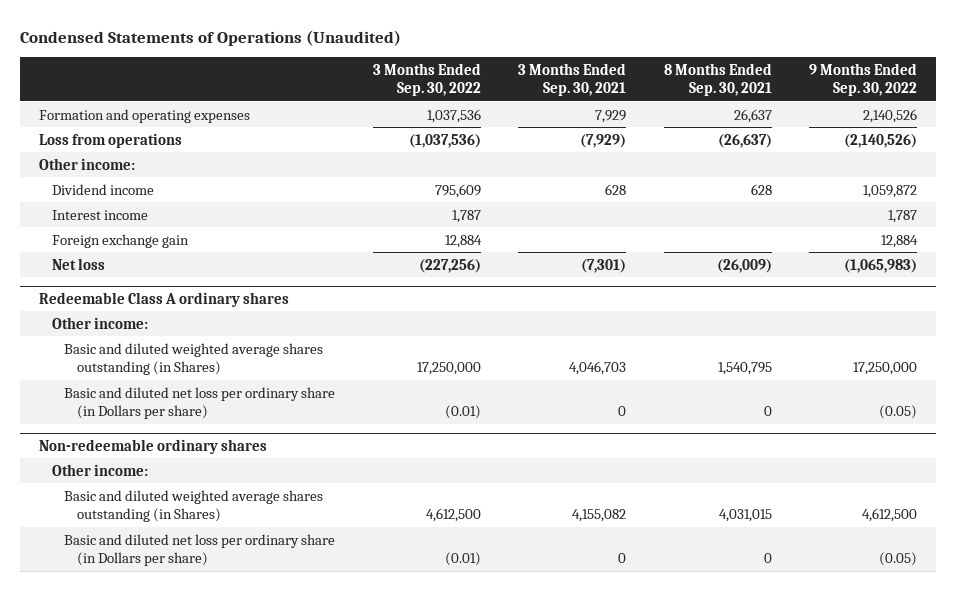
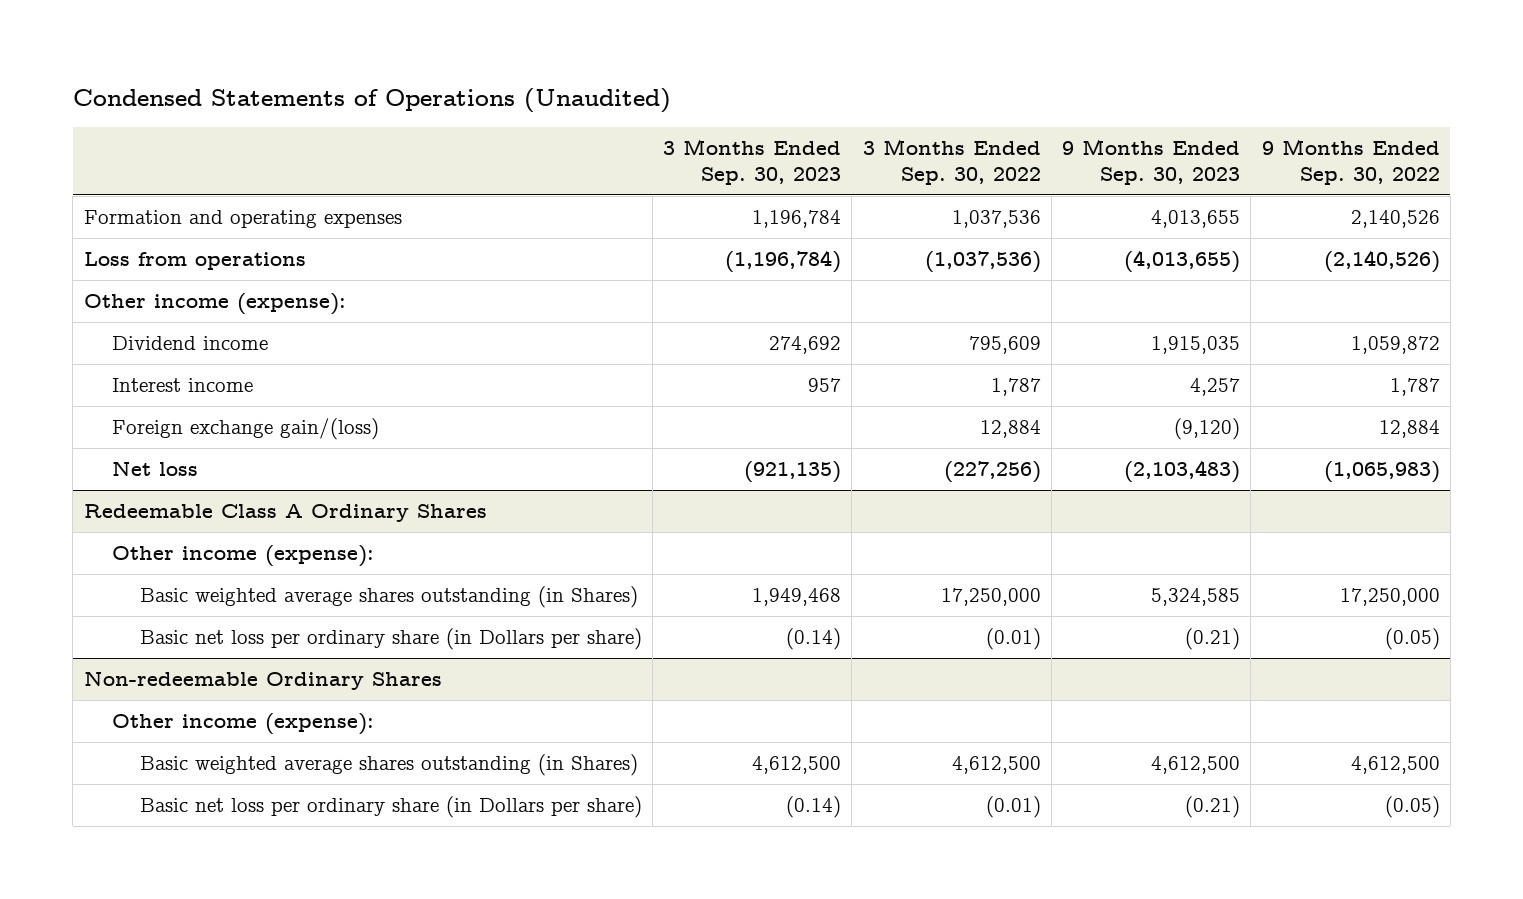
[518,62,627,96] 3 Months Ended Sep. 30, 2021 -> none
[663,62,772,96] 8 Months Ended Sep. 30, 2021 -> none
none -> [663,138,842,186] 3 Months Ended Sep. 30, 2023
none -> [1062,138,1241,186] 9 Months Ended Sep. 30, 2023
[39,157,136,170] Other income: -> [83,293,346,316] Other income (expense):
[51,233,189,248] Foreign exchange gain -> [111,418,379,441] Foreign exchange gain/(loss)
[39,291,290,307] Redeemable Class A ordinary shares -> [83,504,487,523] Redeemable Class A Ordinary Shares
[51,316,148,329] Other income: -> [111,545,374,568] Other income (expense):
[64,342,324,375] Basic and diluted weighted average shares outstanding (in Shares) -> [139,586,638,609] Basic weighted average shares outstanding (in Shares)
[64,386,336,419] Basic and diluted net loss per ordinary share (in Dollars per share) -> [139,628,642,651] Basic net loss per ordinary share (in Dollars per share)
[39,438,268,454] Non-redeemable ordinary shares -> [83,671,442,691] Non-redeemable Ordinary Shares
[51,463,148,476] Other income: -> [111,713,374,736] Other income (expense):
[64,489,324,522] Basic and diluted weighted average shares outstanding (in Shares) -> [139,754,638,777] Basic weighted average shares outstanding (in Shares)
[64,533,336,566] Basic and diluted net loss per ordinary share (in Dollars per share) -> [139,796,642,819] Basic net loss per ordinary share (in Dollars per share)

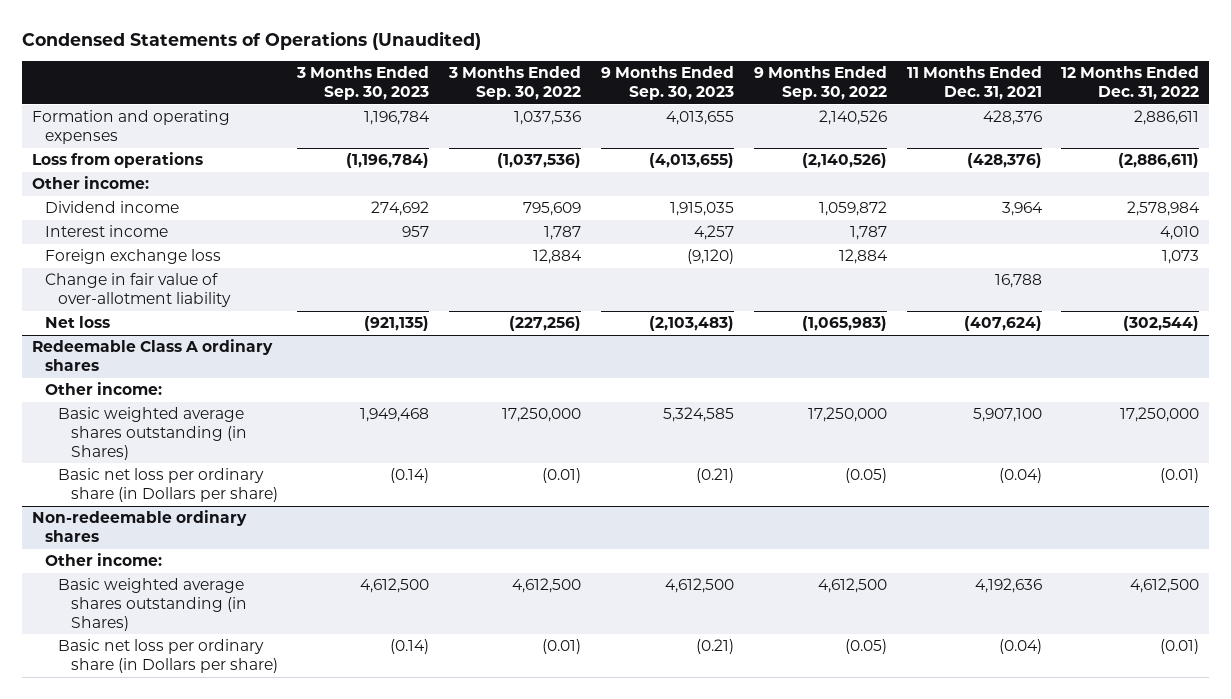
none -> [906,66,1042,100] 11 Months Ended Dec. 31, 2021
none -> [1061,66,1200,100] 12 Months Ended Dec. 31, 2022
[83,293,346,316] Other income (expense): -> [31,176,149,190] Other income:
[111,418,379,441] Foreign exchange gain/(loss) -> [44,249,221,265] Foreign exchange loss
none -> [44,273,231,308] Change in fair value of over-allotment liability
[83,504,487,523] Redeemable Class A Ordinary Shares -> [31,339,273,372] Redeemable Class A ordinary shares
[111,545,374,568] Other income (expense): -> [44,382,162,396] Other income:
[83,671,442,691] Non-redeemable Ordinary Shares -> [31,510,247,543] Non-redeemable ordinary shares
[111,713,374,736] Other income (expense): -> [44,553,162,567] Other income:

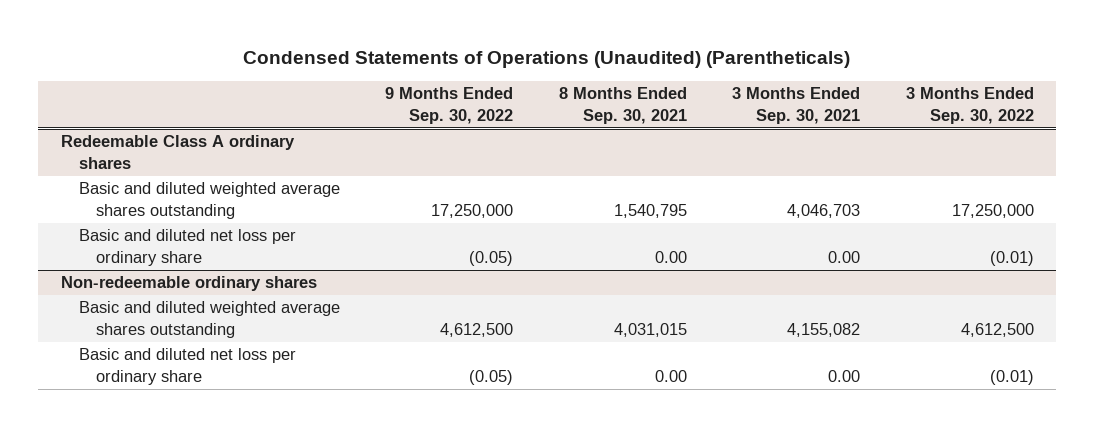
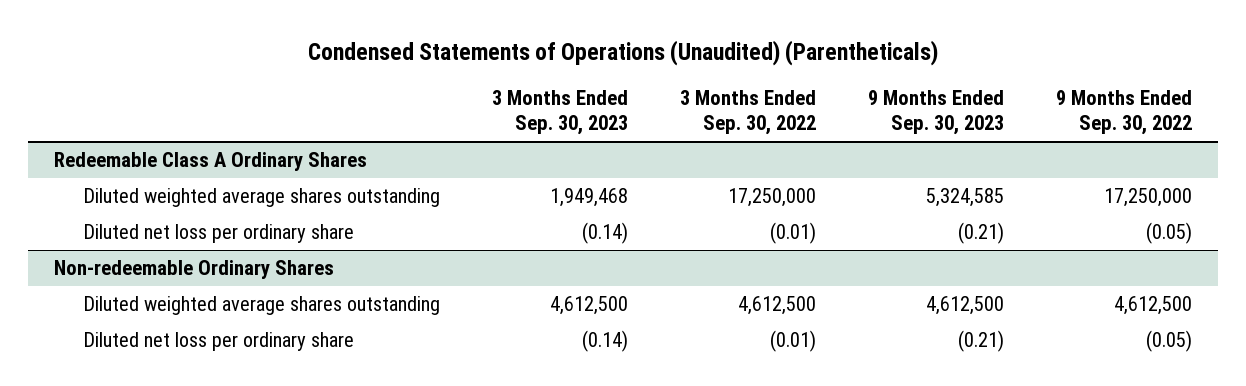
[558,87,687,124] 8 Months Ended Sep. 30, 2021 -> none
[732,87,861,124] 3 Months Ended Sep. 30, 2021 -> none
none -> [491,90,628,136] 3 Months Ended Sep. 30, 2023
none -> [868,90,1005,136] 9 Months Ended Sep. 30, 2023
[61,135,296,169] Redeemable Class A ordinary shares -> [54,152,368,172] Redeemable Class A Ordinary Shares
[78,182,340,219] Basic and diluted weighted average shares outstanding -> [82,188,440,208] Diluted weighted average shares outstanding
[78,229,296,266] Basic and diluted net loss per ordinary share -> [82,224,354,244] Diluted net loss per ordinary share
[61,276,318,292] Non-redeemable ordinary shares -> [54,260,335,280] Non-redeemable Ordinary Shares
[78,301,340,338] Basic and diluted weighted average shares outstanding -> [82,296,440,316] Diluted weighted average shares outstanding
[78,348,296,385] Basic and diluted net loss per ordinary share -> [82,332,354,352] Diluted net loss per ordinary share

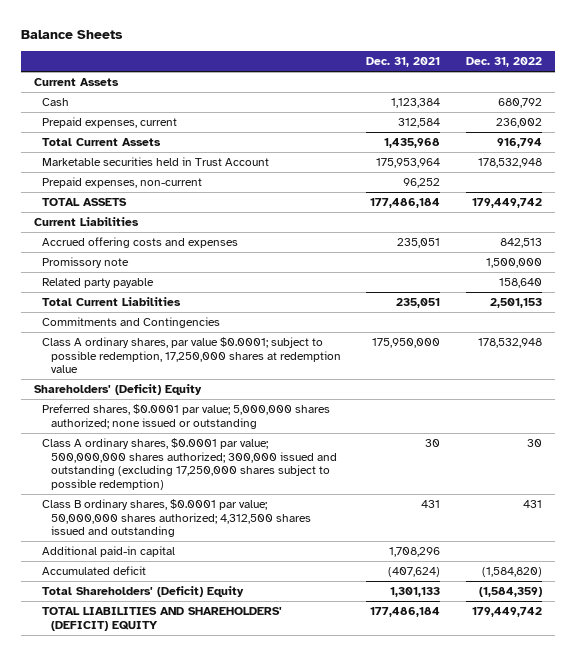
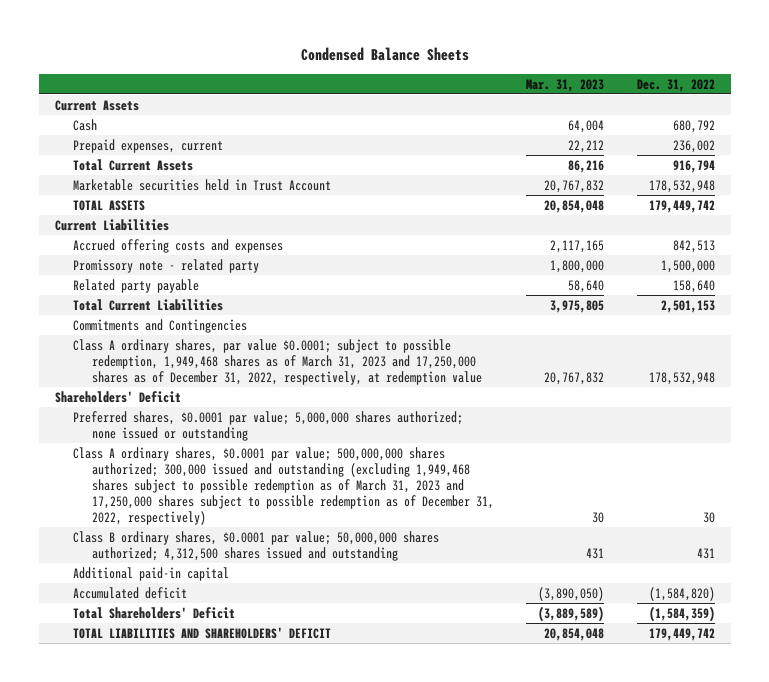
[20,30,123,40] Balance Sheets -> [300,46,469,61] Condensed Balance Sheets
[366,57,441,68] Dec. 31, 2021 -> none
none -> [526,78,605,92] Mar. 31, 2023
[42,176,203,188] Prepaid expenses, non-current -> none
[42,256,130,268] Promissory note -> [73,258,260,273] Promissory note - related party
[42,336,341,374] Class A ordinary shares, par value $0.0001; subject to possible redemption, 17,250,000 shares at redemption value -> [73,338,483,386] Class A ordinary shares, par value $0.0001; subject to possible redemption, 1,949,468 shares as of March 31, 2023 and 17,250,000 shares as of December 31, 2022, respectively, at redemption value
[33,383,202,395] Shareholders' (Deficit) Equity -> [54,390,181,403] Shareholders' Deficit
[42,437,337,490] Class A ordinary shares, $0.0001 par value; 500,000,000 shares authorized; 300,000 issued and outstanding (excluding 17,250,000 shares subject to possible redemption) -> [73,446,495,526] Class A ordinary shares, $0.0001 par value; 500,000,000 shares authorized; 300,000 issued and outstanding (excluding 1,949,468 shares subject to possible redemption as of March 31, 2023 and 17,250,000 shares subject to possible redemption as of December 31, 2022, respectively)
[42,585,245,597] Total Shareholders' (Deficit) Equity -> [73,606,236,619] Total Shareholders' Deficit
[42,606,283,631] TOTAL LIABILITIES AND SHAREHOLDERS' (DEFICIT) EQUITY -> [73,626,332,639] TOTAL LIABILITIES AND SHAREHOLDERS' DEFICIT

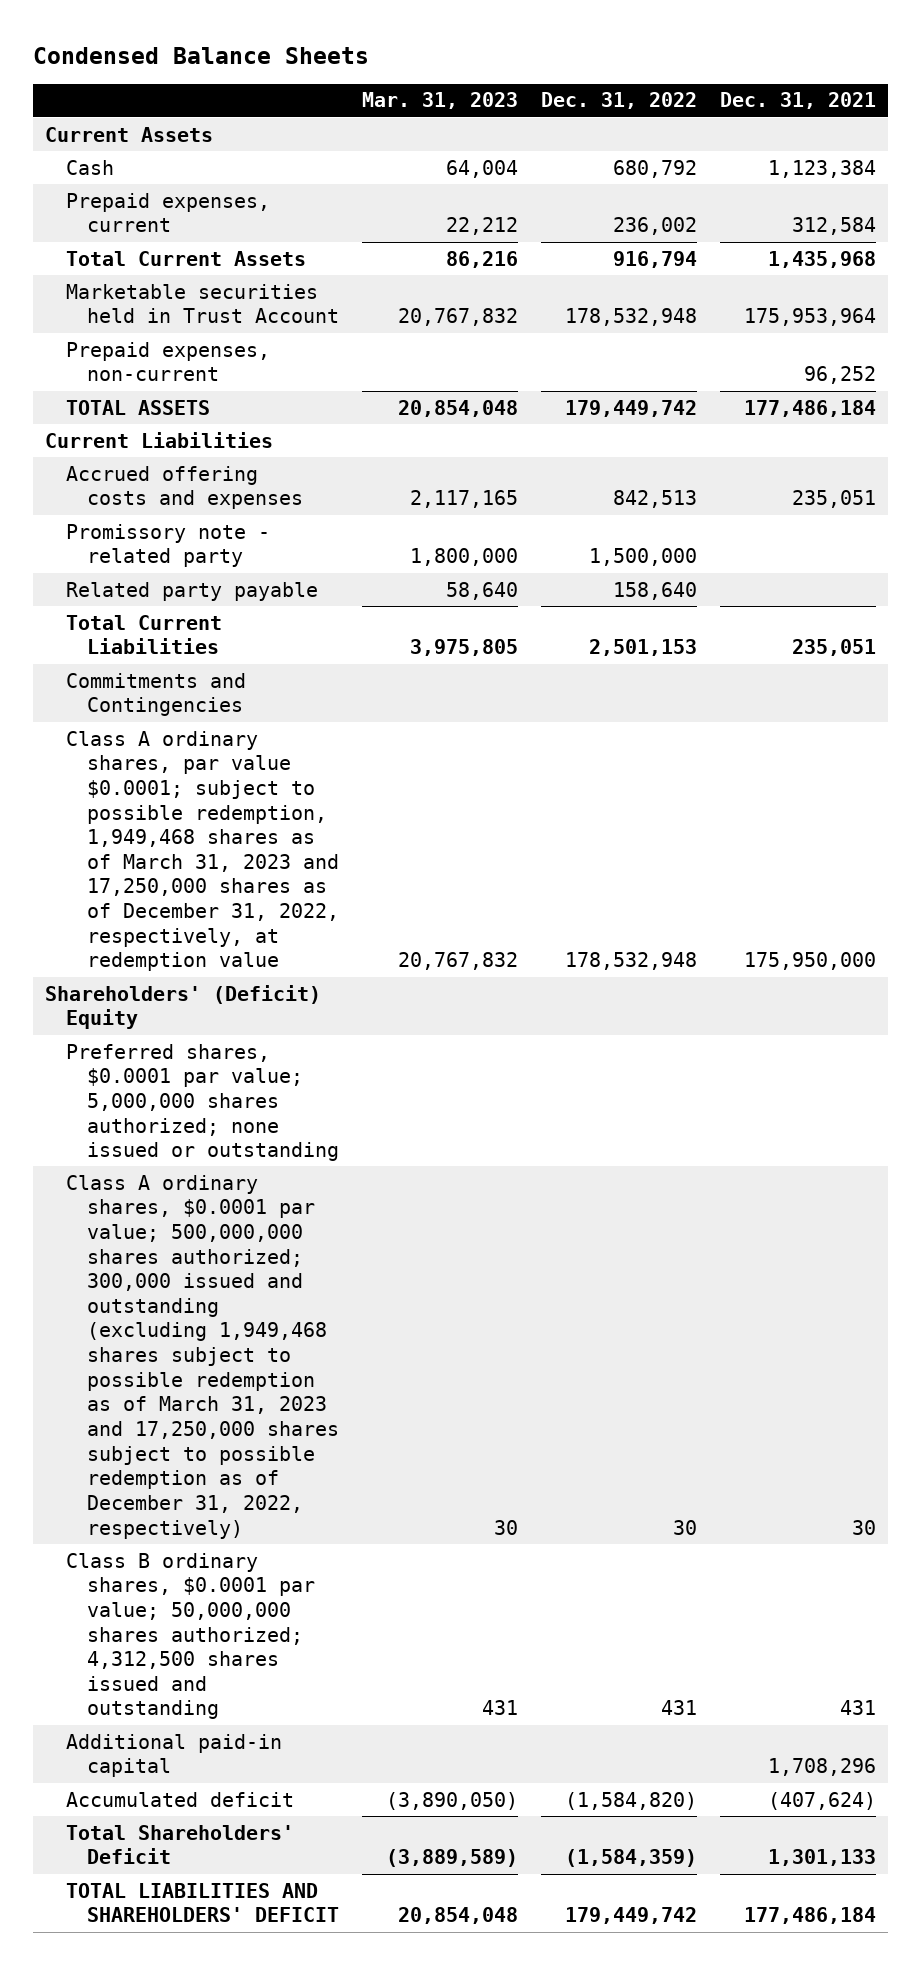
none -> [720,92,877,110] Dec. 31, 2021
none -> [65,341,270,382] Prepaid expenses, non-current
[54,390,181,403] Shareholders' Deficit -> [44,984,321,1030] Shareholders' (Deficit) Equity

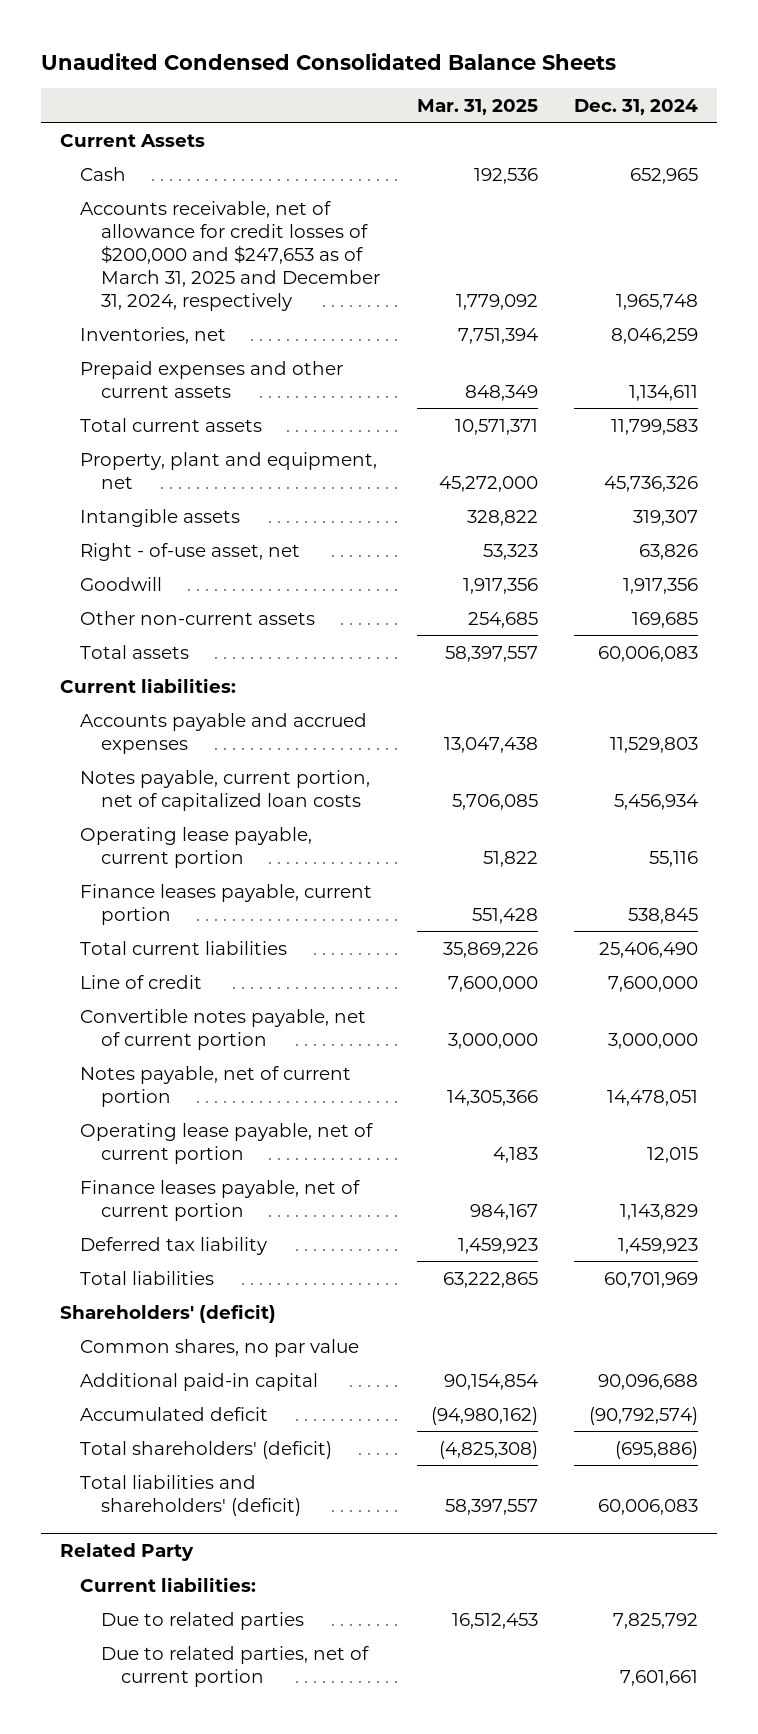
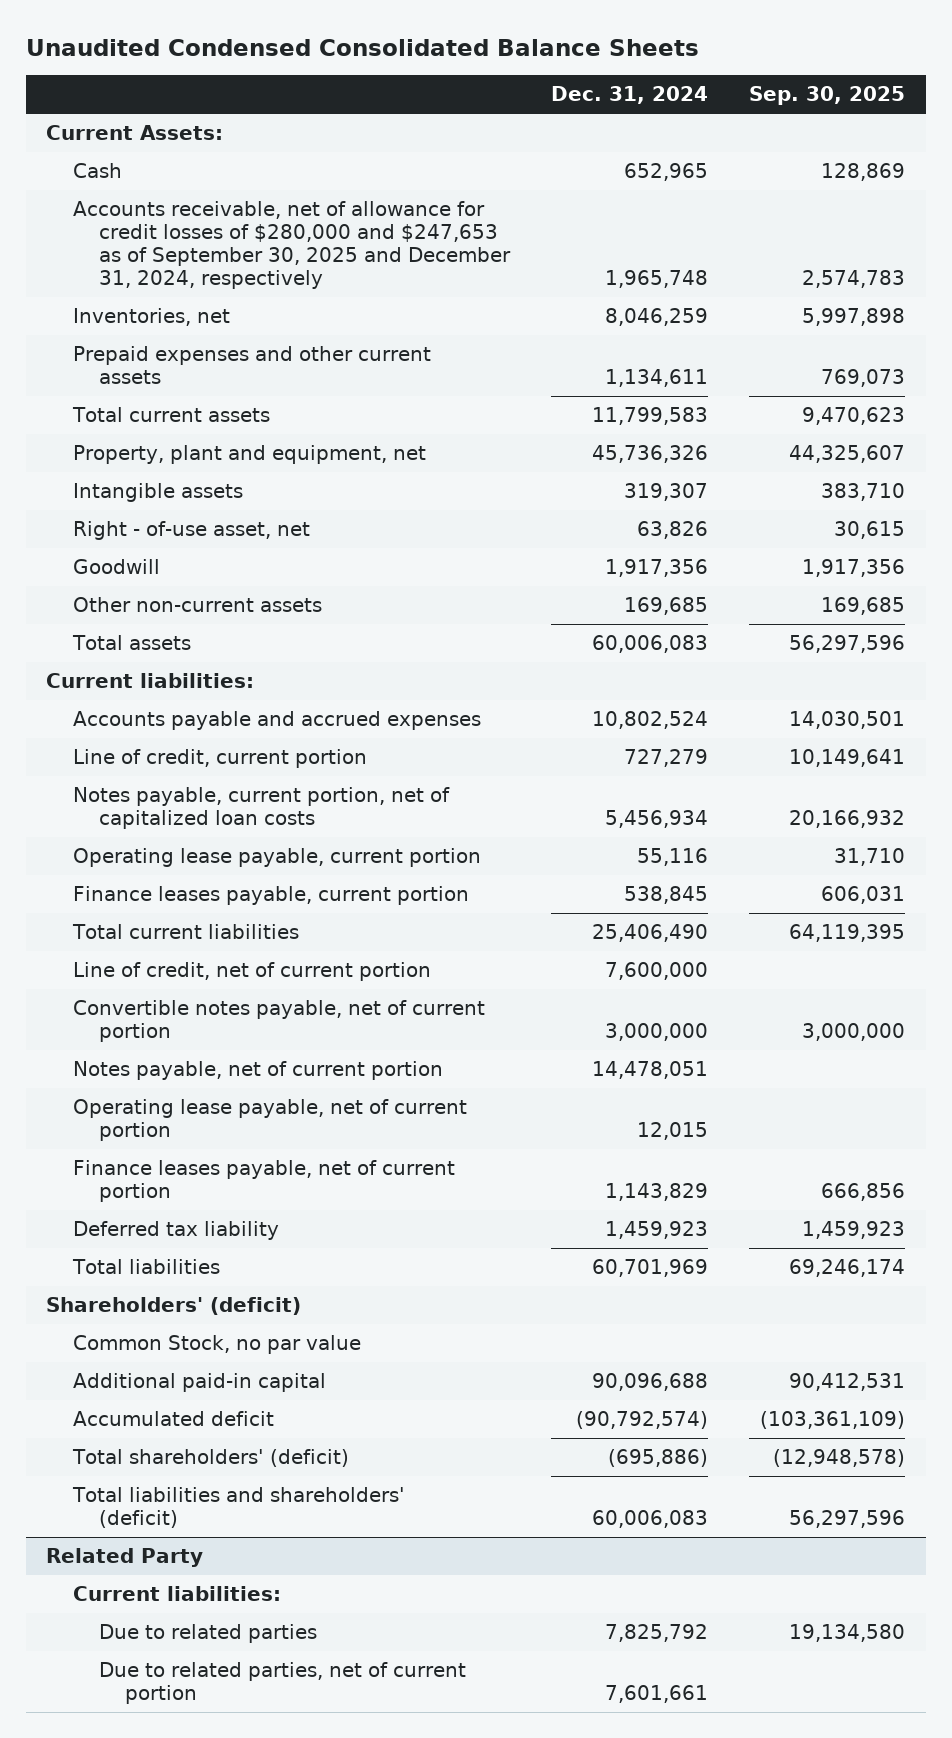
[416,98,538,115] Mar. 31, 2025 -> none
none -> [749,86,906,106] Sep. 30, 2025
[59,133,205,147] Current Assets -> [46,125,224,141] Current Assets:
[80,200,380,311] Accounts receivable, net of allowance for credit losses of $200,000 and $247,653 as of March 31, 2025 and December 31, 2024, respectively -> [72,201,511,289] Accounts receivable, net of allowance for credit losses of $280,000 and $247,653 as of September 30, 2025 and December 31, 2024, respectively
[610,736,699,753] 11,529,803 -> [591,711,708,730] 10,802,524
none -> [72,749,367,769] Line of credit, current portion
[80,974,203,989] Line of credit -> [72,962,431,982] Line of credit, net of current portion
[80,1338,360,1357] Common shares, no par value -> [72,1335,361,1355] Common Stock, no par value

